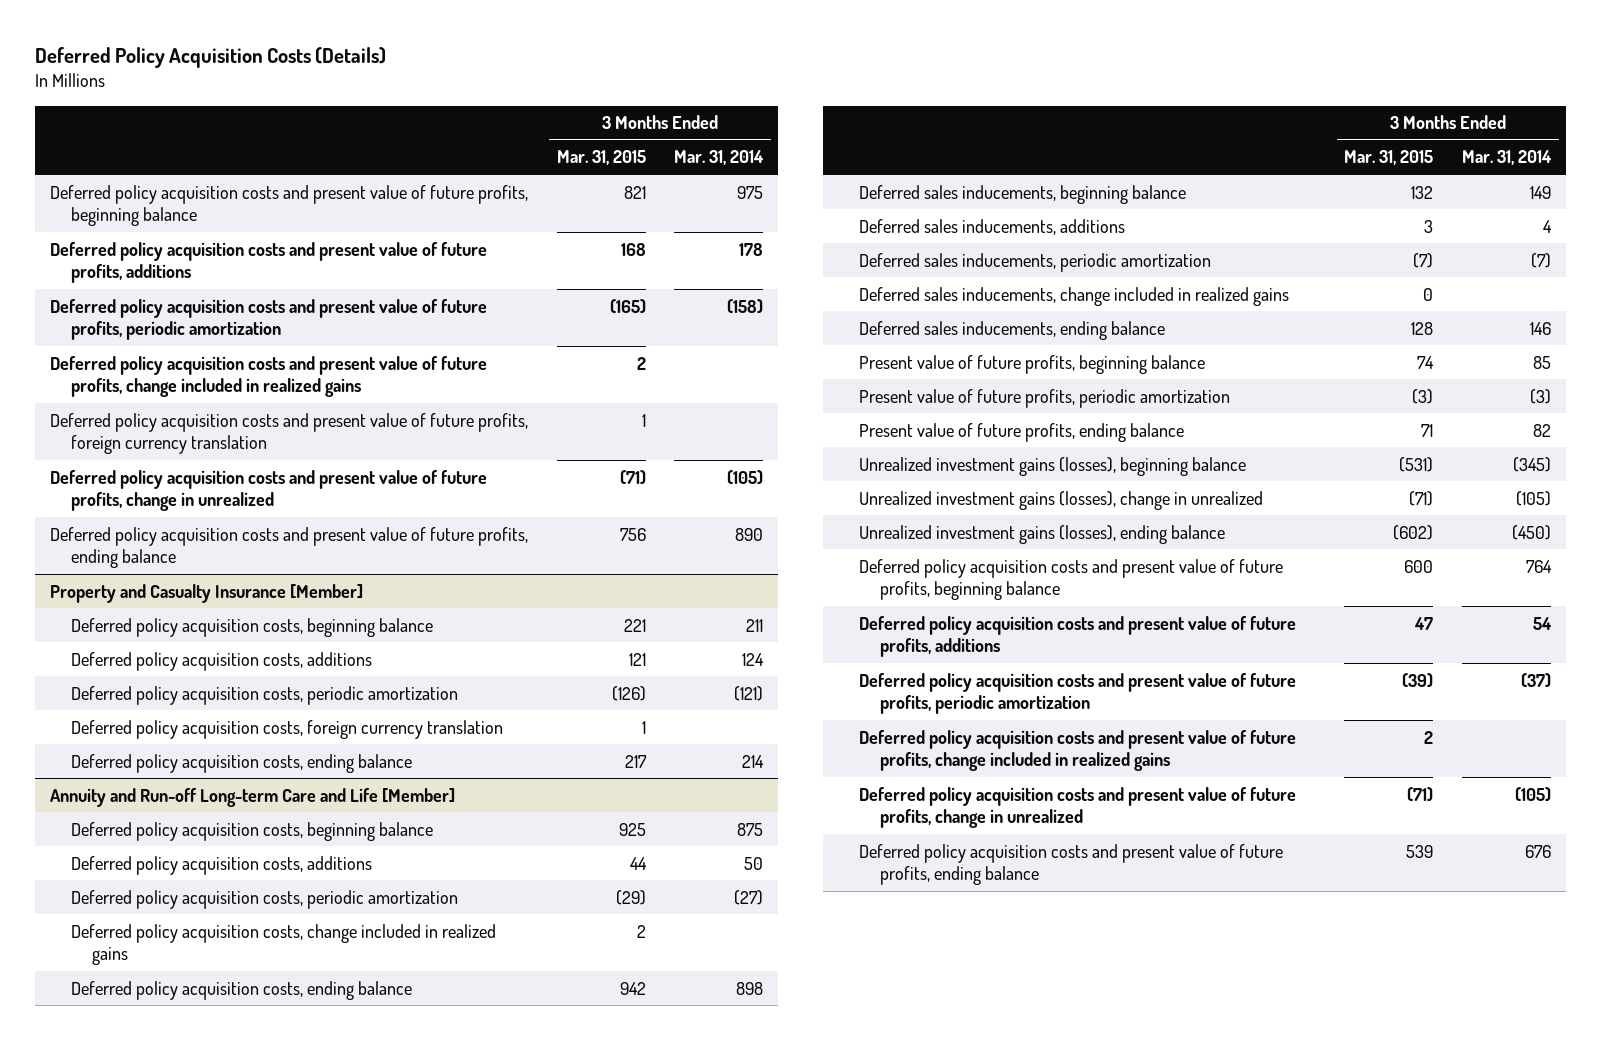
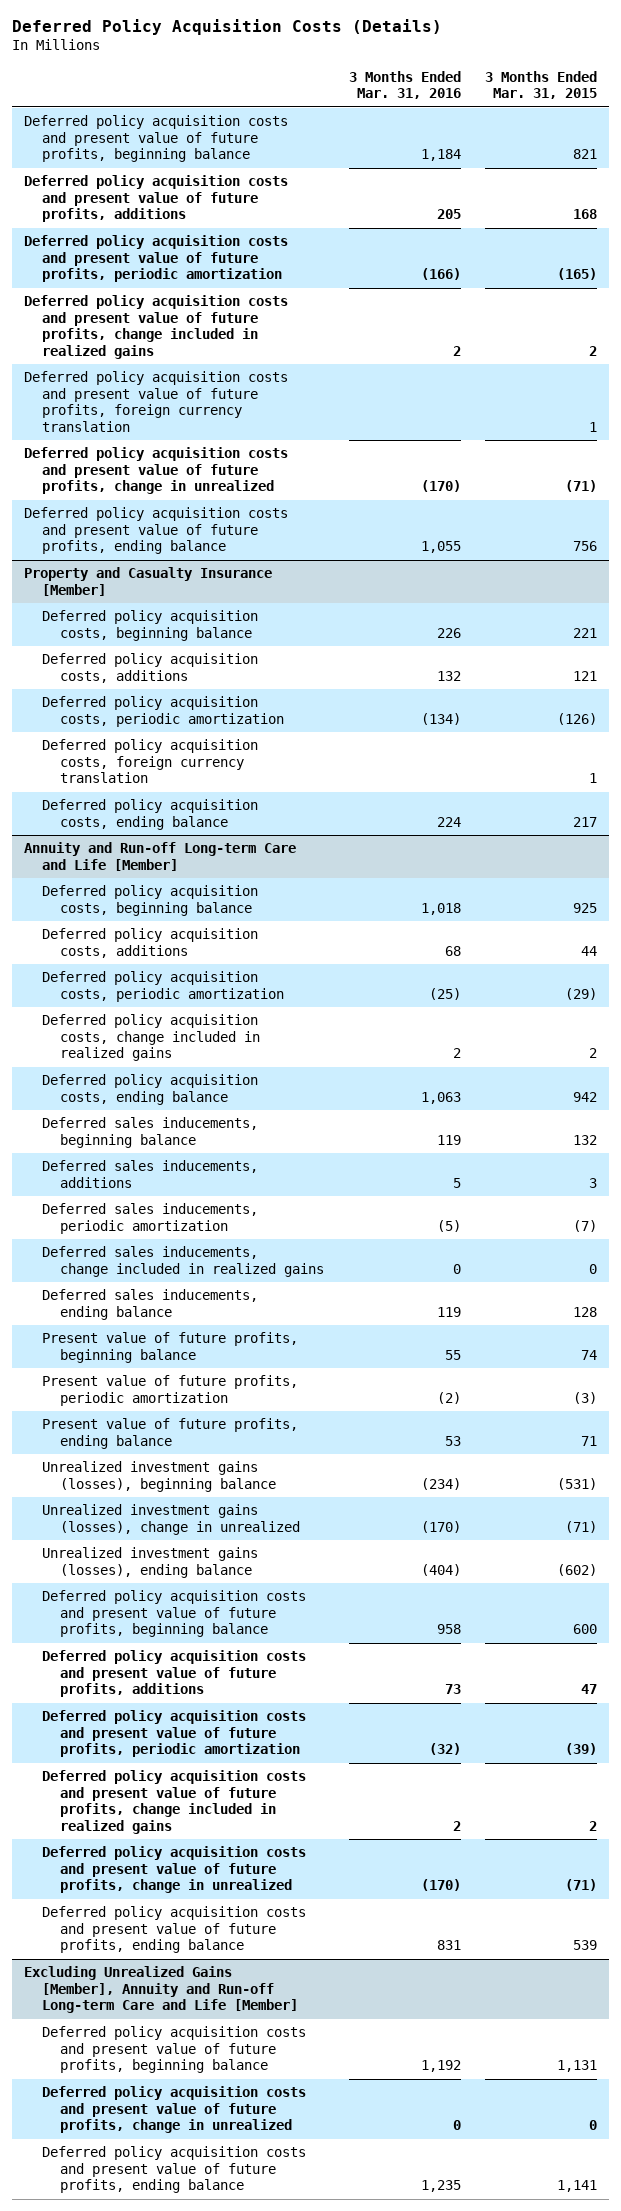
[674,150,765,166] Mar. 31, 2014 -> none
none -> [348,70,461,100] 3 Months Ended Mar. 31, 2016
none -> [23,1966,299,2014] Excluding Unrealized Gains [Member], Annuity and Run-off Long-term Care and Life [Member]
none -> [42,2026,307,2074] Deferred policy acquisition costs and present value of future profits, beginning balance
none -> [42,2086,307,2134] Deferred policy acquisition costs and present value of future profits, change in unrealized
none -> [42,2146,307,2194] Deferred policy acquisition costs and present value of future profits, ending balance

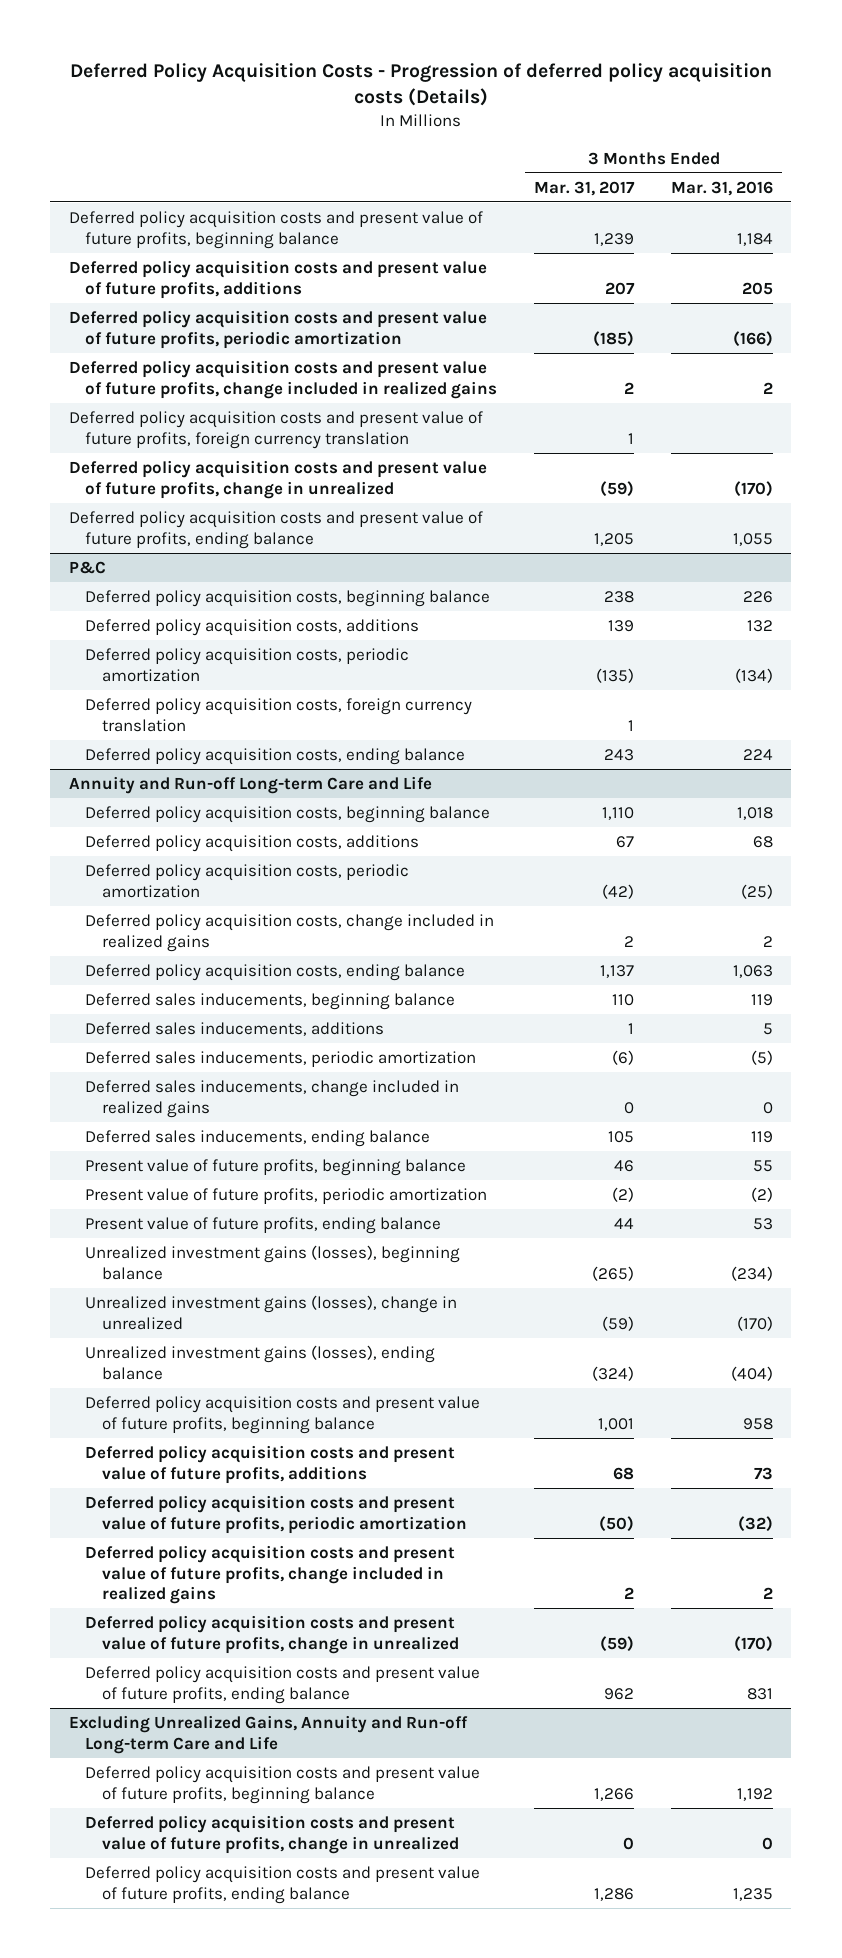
[11,19,442,36] Deferred Policy Acquisition Costs (Details) -> [69,62,772,107] Deferred Policy Acquisition Costs - Progression of deferred policy acquisition costs (Details)
[484,70,597,100] 3 Months Ended Mar. 31, 2015 -> none
none -> [534,180,636,196] Mar. 31, 2017
[23,567,272,596] Property and Casualty Insurance [Member] -> [68,560,106,574] P&C
[23,842,296,871] Annuity and Run-off Long-term Care and Life [Member] -> [68,775,432,794] Annuity and Run-off Long-term Care and Life
[23,1966,299,2014] Excluding Unrealized Gains [Member], Annuity and Run-off Long-term Care and Life [Member] -> [68,1714,468,1754] Excluding Unrealized Gains, Annuity and Run-off Long-term Care and Life

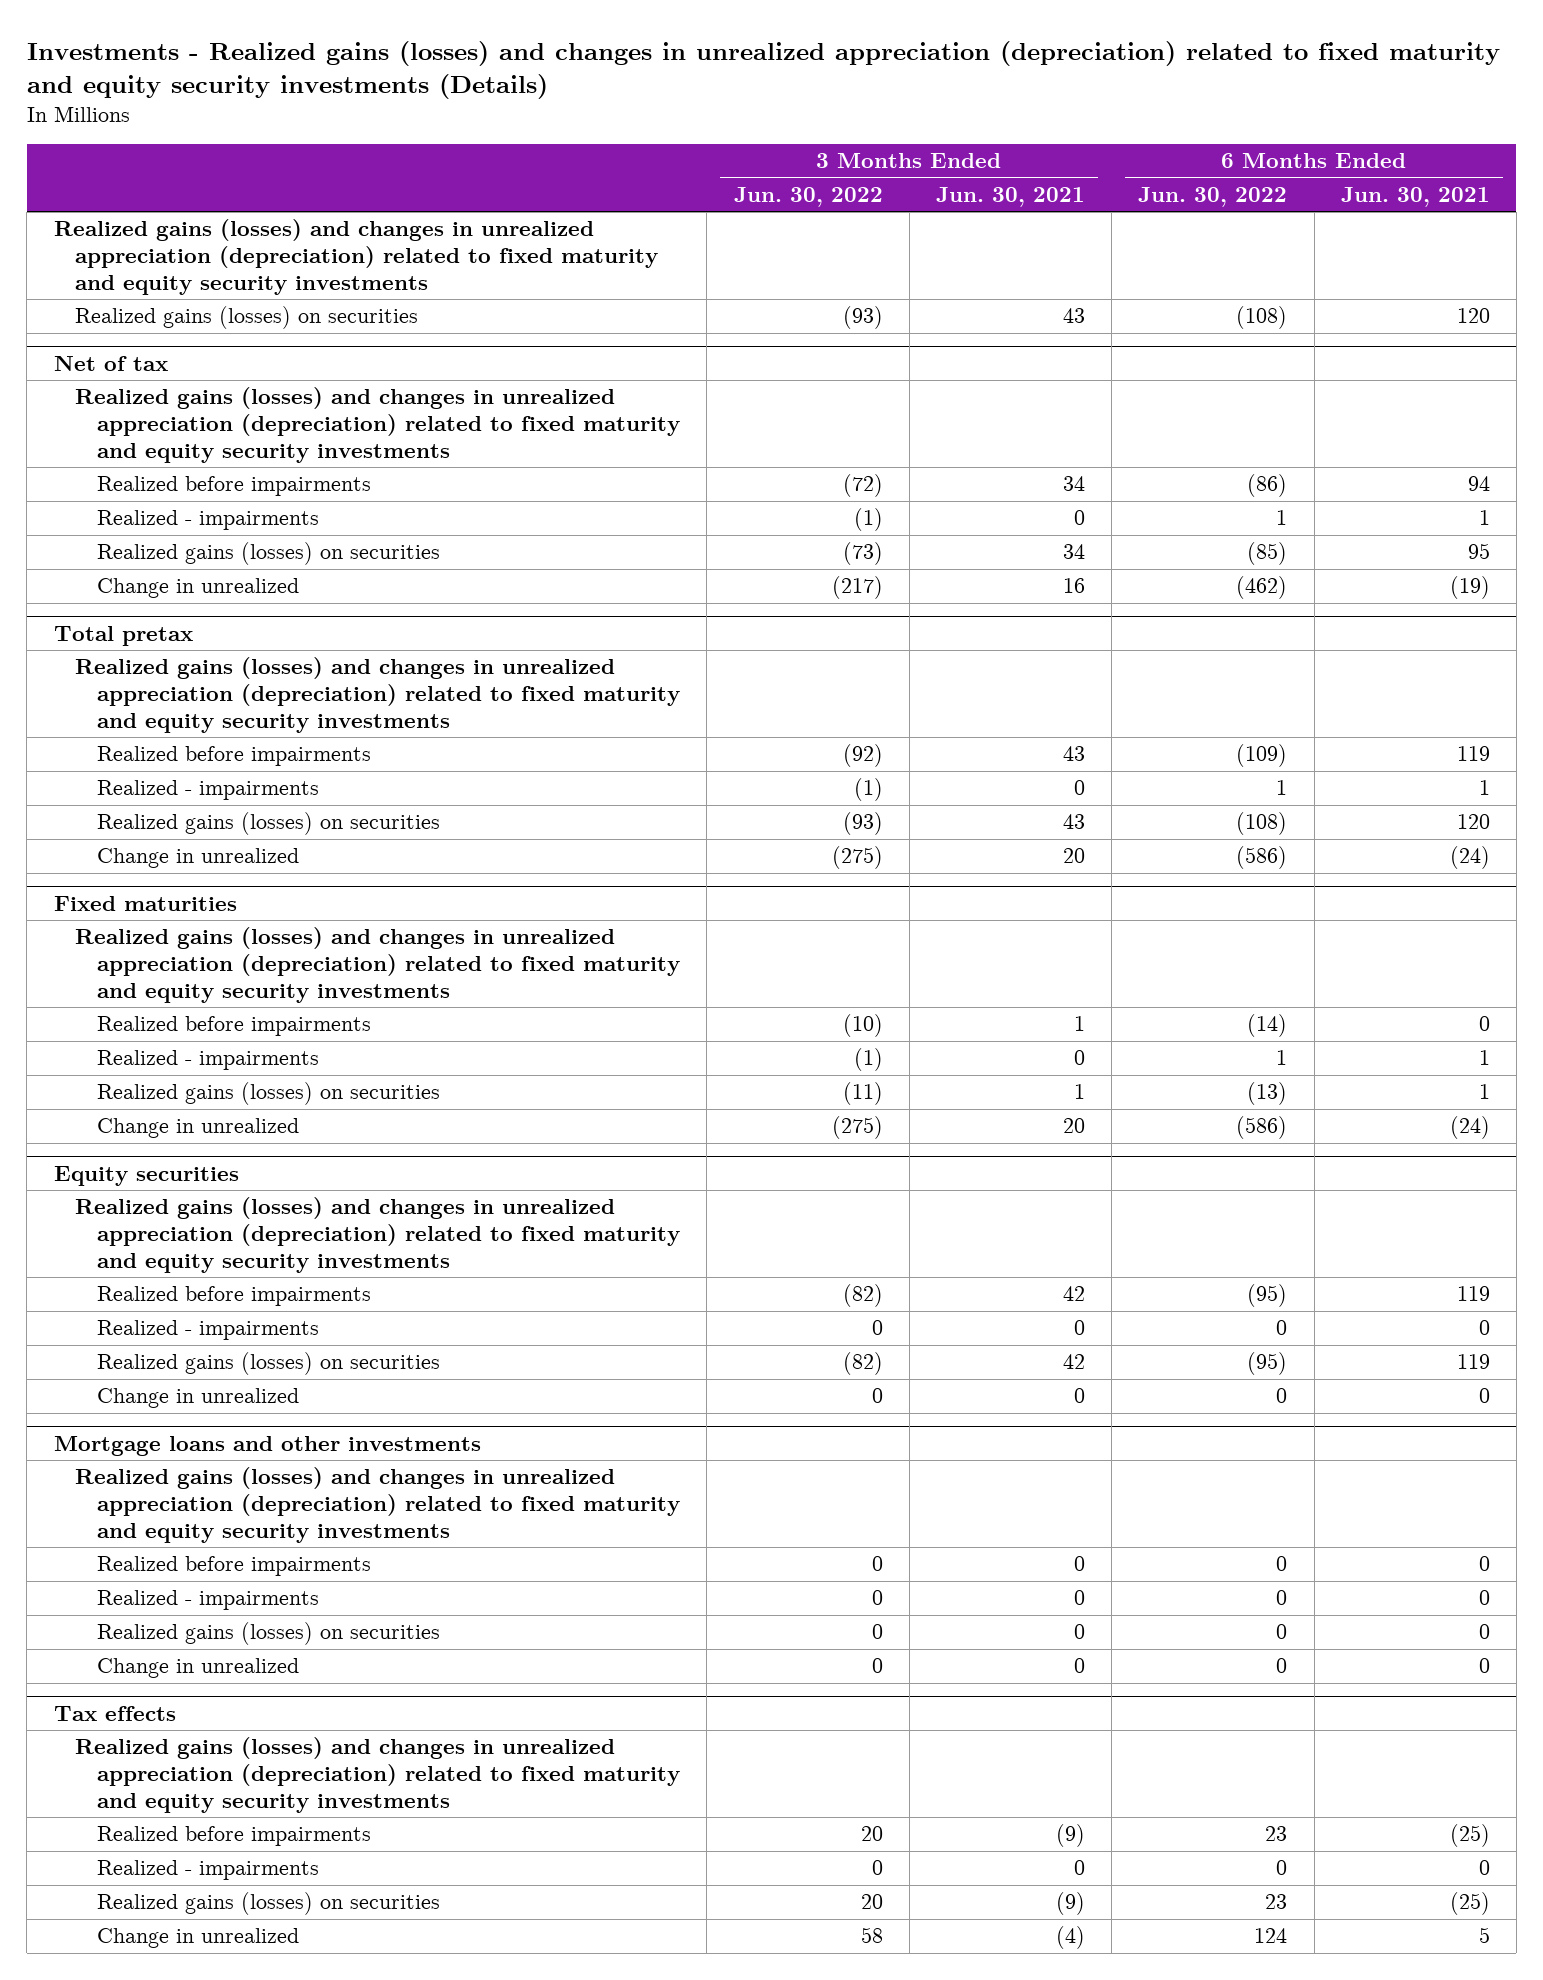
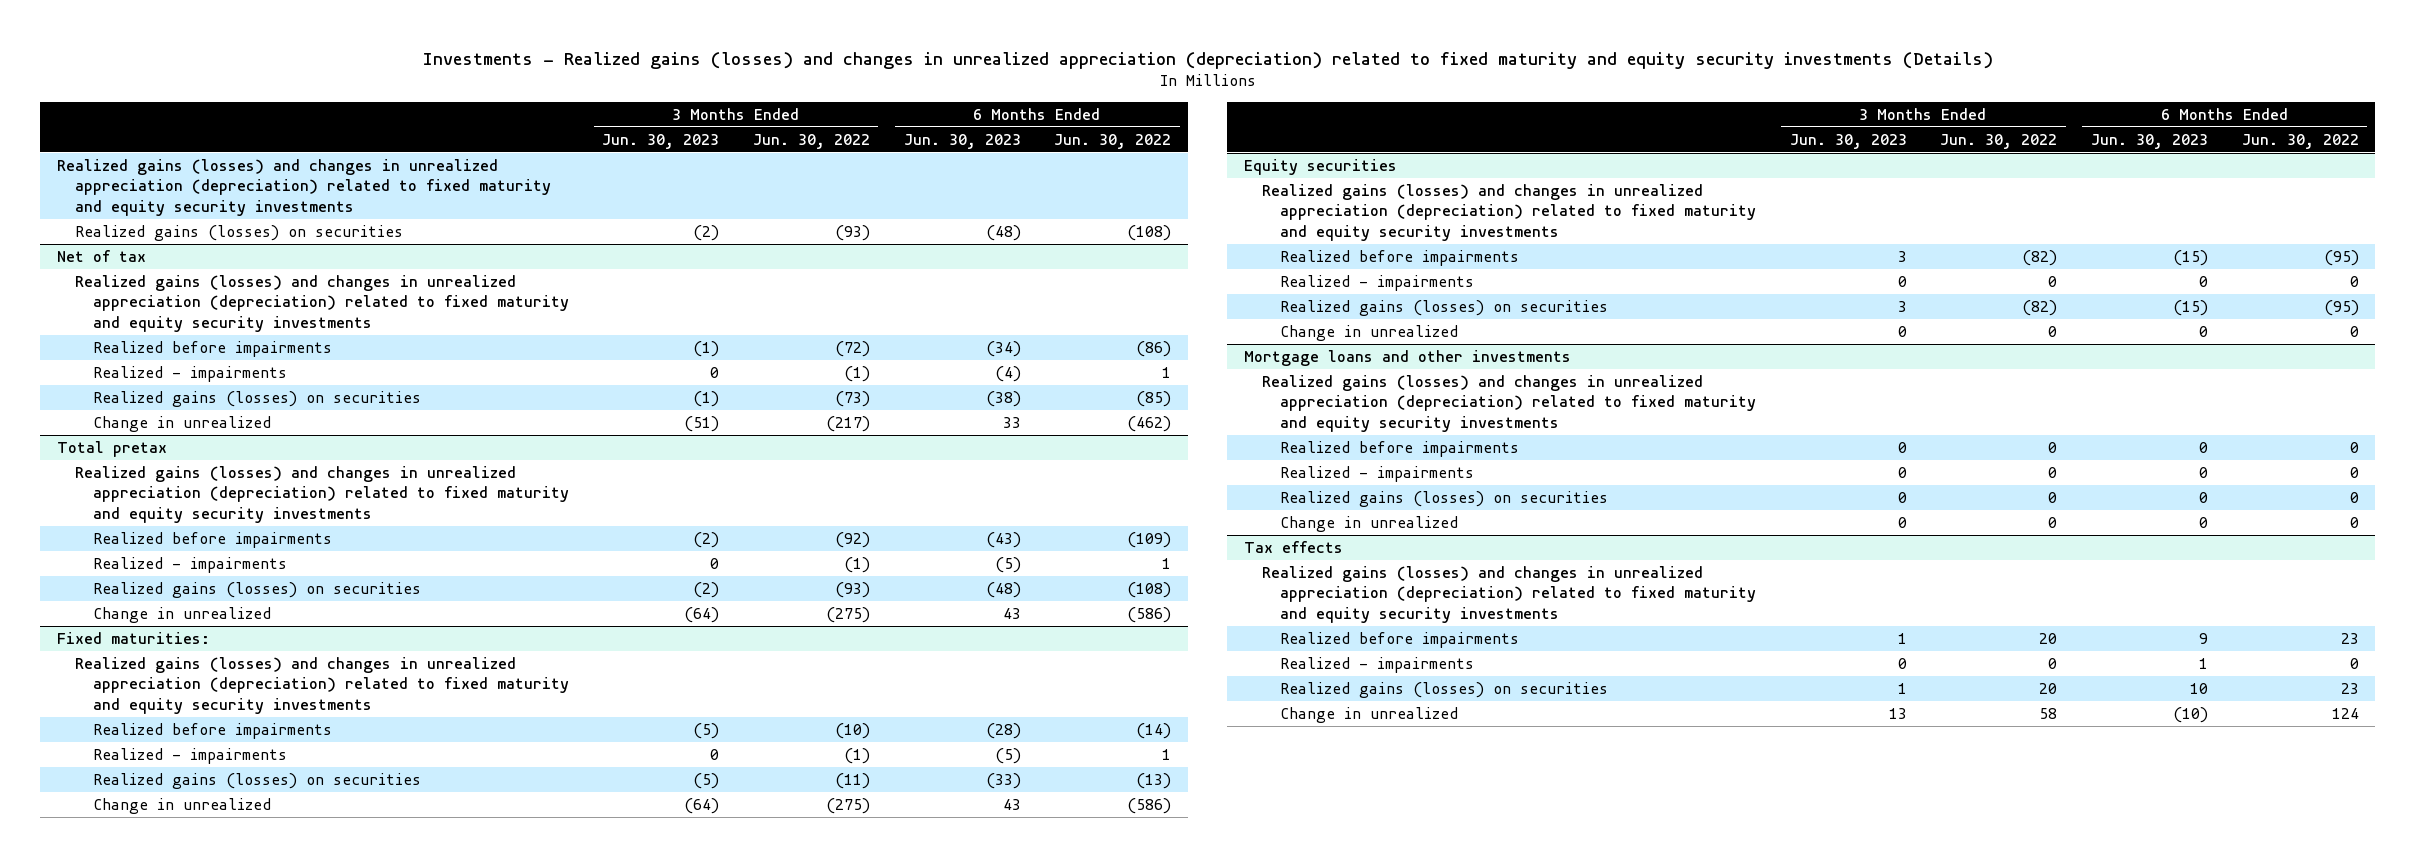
[935,186,1085,207] Jun. 30, 2021 -> none
[1340,186,1490,207] Jun. 30, 2021 -> none
none -> [602,133,720,149] Jun. 30, 2023
none -> [903,133,1021,149] Jun. 30, 2023
[53,895,237,911] Fixed maturities -> [56,632,210,645] Fixed maturities:

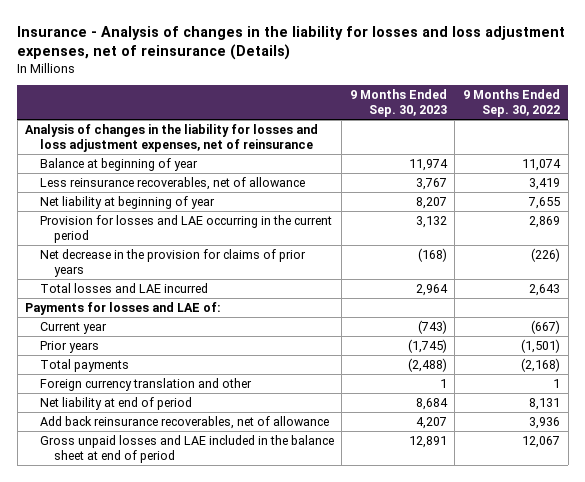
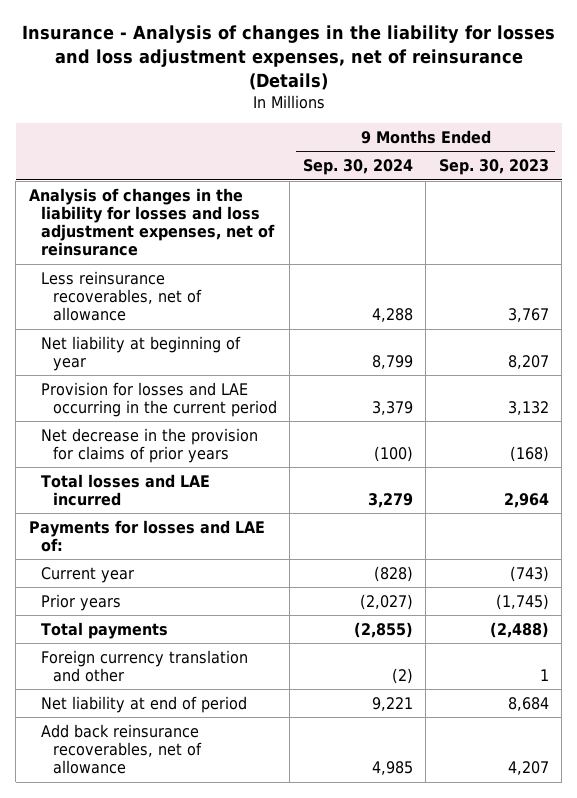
[463,89,561,117] 9 Months Ended Sep. 30, 2022 -> none
none -> [302,159,413,176] Sep. 30, 2024
[39,158,198,172] Balance at beginning of year -> none
[39,435,334,463] Gross unpaid losses and LAE included in the balance sheet at end of period -> none

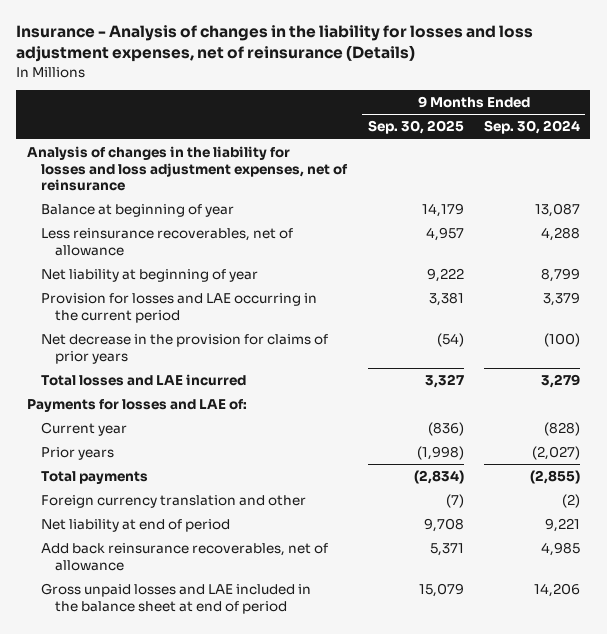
[438,159,549,176] Sep. 30, 2023 -> none
none -> [367,120,464,135] Sep. 30, 2025
none -> [40,203,234,217] Balance at beginning of year
none -> [40,582,311,614] Gross unpaid losses and LAE included in the balance sheet at end of period

